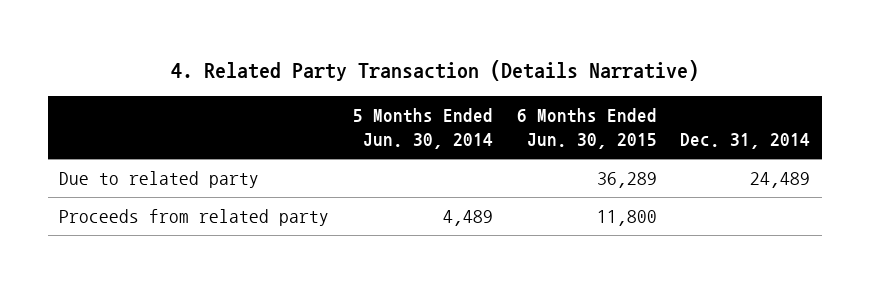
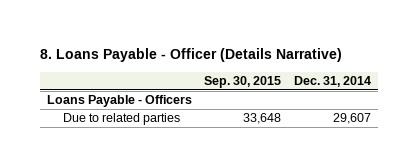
[170,60,699,82] 4. Related Party Transaction (Details Narrative) -> [40,48,343,63] 8. Loans Payable - Officer (Details Narrative)
[352,108,493,150] 5 Months Ended Jun. 30, 2014 -> none
[516,108,657,150] 6 Months Ended Jun. 30, 2015 -> none
none -> [204,75,282,88] Sep. 30, 2015
[59,209,330,227] Proceeds from related party -> none
none -> [46,95,192,108] Loans Payable - Officers
[59,171,260,189] Due to related party -> [63,113,181,126] Due to related parties
[750,172,811,189] 24,489 -> [333,113,372,125] 29,607

